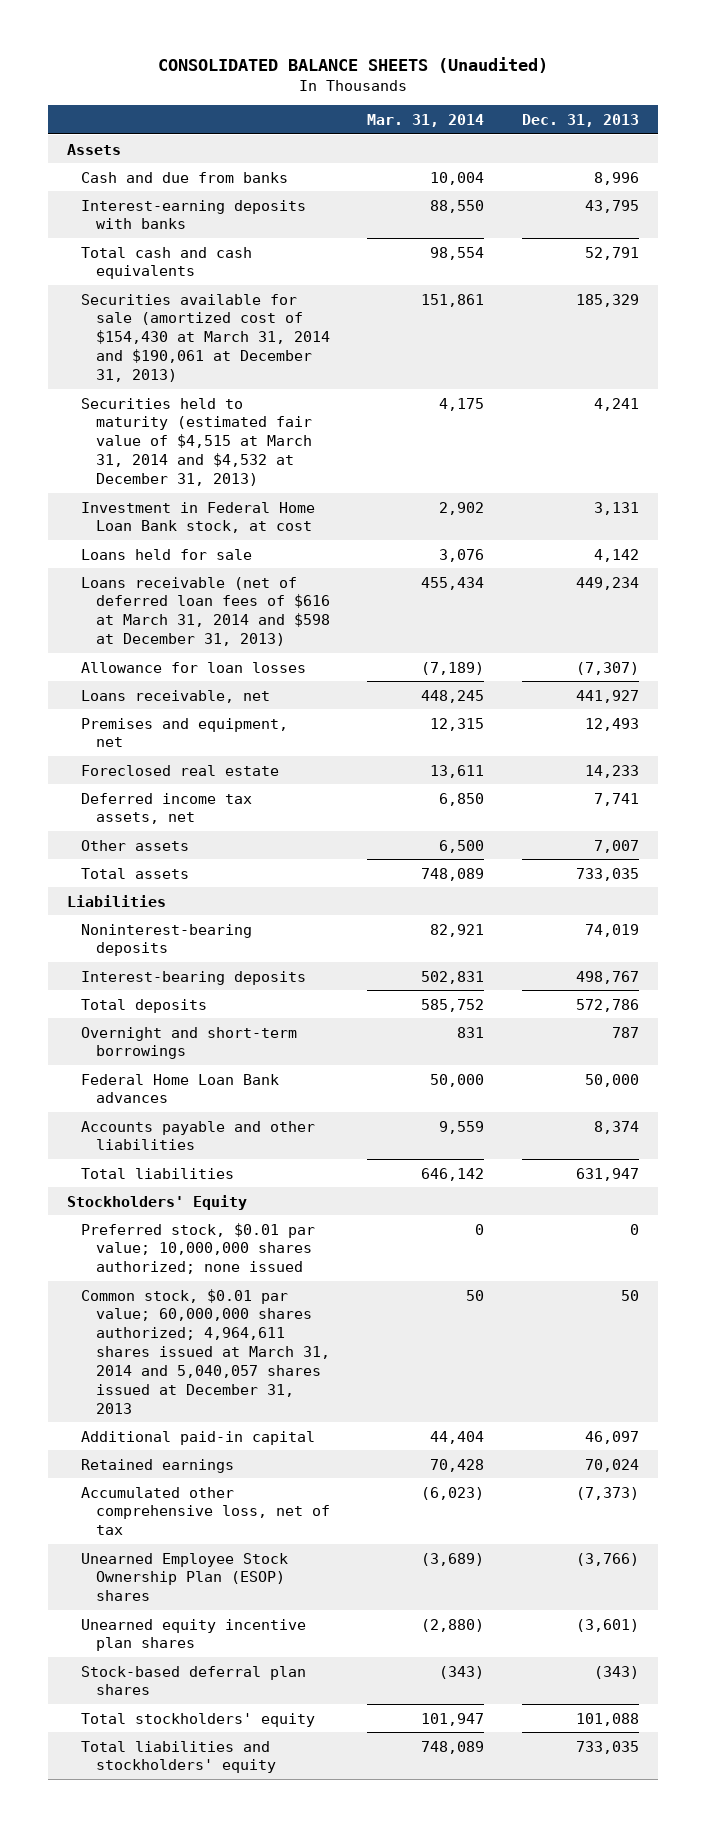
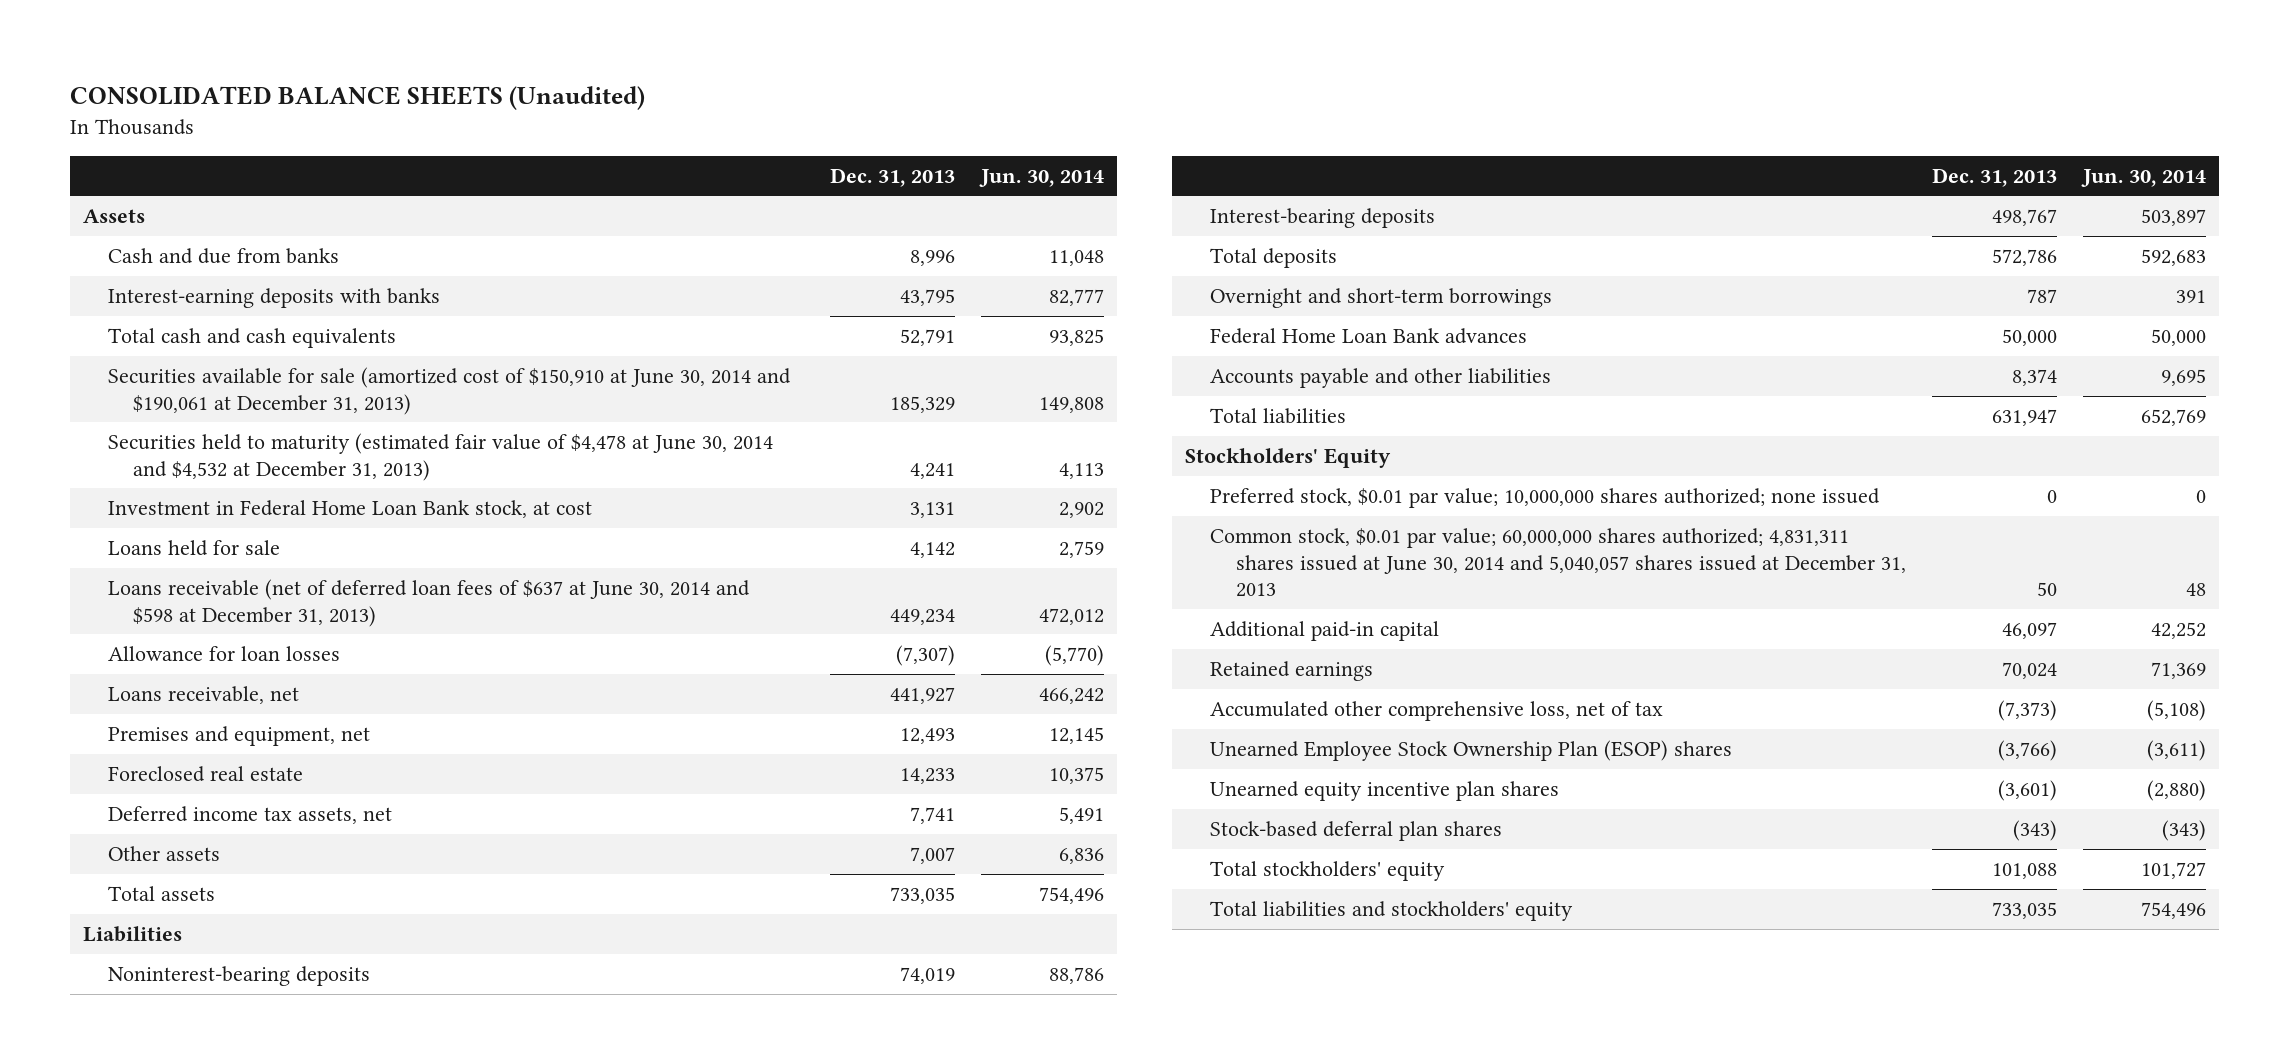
[367,113,485,127] Mar. 31, 2014 -> none
none -> [978,168,1104,187] Jun. 30, 2014
[81,293,330,382] Securities available for sale (amortized cost of $154,430 at March 31, 2014 and $190,061 at December 31, 2013) -> [108,366,792,415] Securities available for sale (amortized cost of $150,910 at June 30, 2014 and $190,061 at December 31, 2013)
[81,397,312,486] Securities held to maturity (estimated fair value of $4,515 at March 31, 2014 and $4,532 at December 31, 2013) -> [108,432,774,481] Securities held to maturity (estimated fair value of $4,478 at June 30, 2014 and $4,532 at December 31, 2013)
[81,576,330,647] Loans receivable (net of deferred loan fees of $616 at March 31, 2014 and $598 at December 31, 2013) -> [108,578,751,627] Loans receivable (net of deferred loan fees of $637 at June 30, 2014 and $598 at December 31, 2013)
[81,1288,330,1414] Common stock, $0.01 par value; 60,000,000 shares authorized; 4,964,611 shares issued at March 31, 2014 and 5,040,057 shares issued at December 31, 2013 -> [1210,527,1906,598] Common stock, $0.01 par value; 60,000,000 shares authorized; 4,831,311 shares issued at June 30, 2014 and 5,040,057 shares issued at December 31, 2013

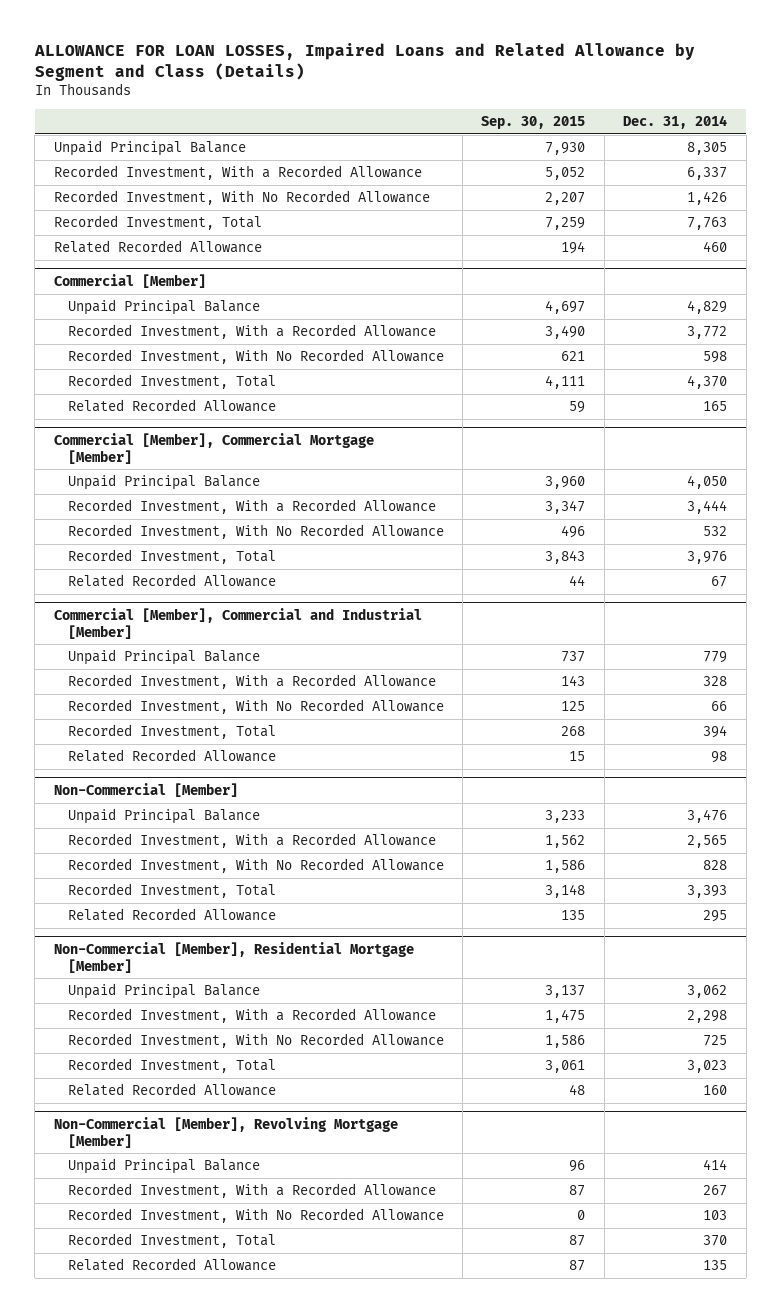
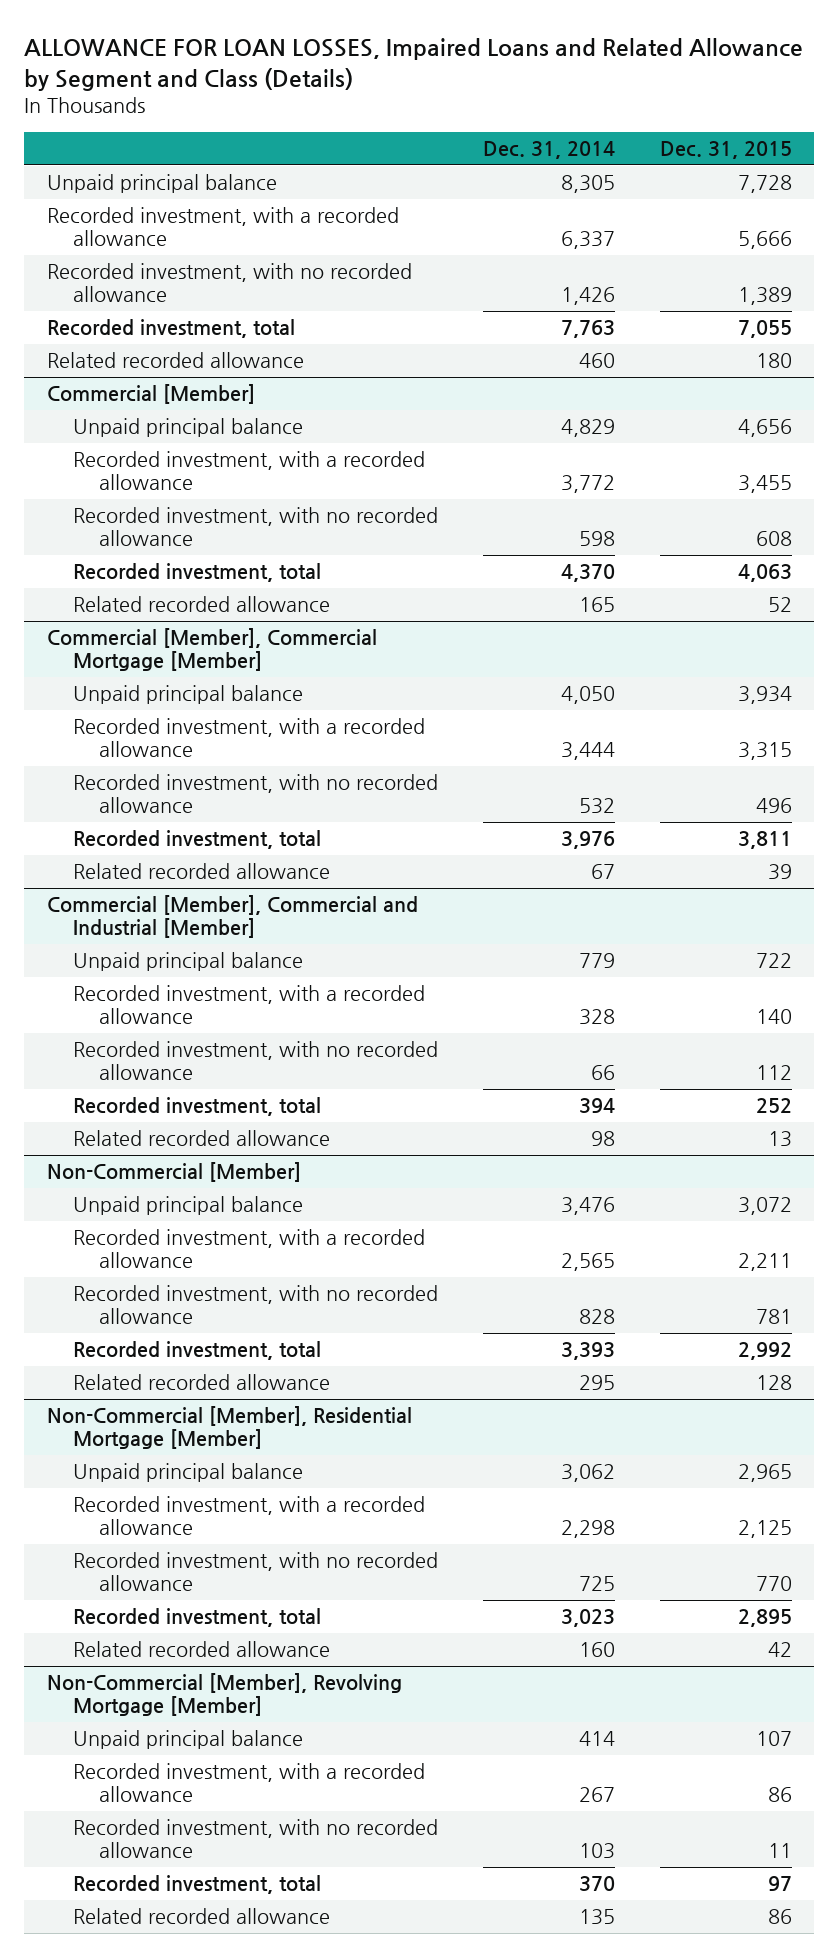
[481,115,586,129] Sep. 30, 2015 -> none
none -> [659,141,792,160] Dec. 31, 2015
[53,140,246,157] Unpaid Principal Balance -> [46,174,277,194] Unpaid principal balance
[53,165,422,181] Recorded Investment, With a Recorded Allowance -> [46,207,399,247] Recorded investment, with a recorded allowance
[53,190,430,206] Recorded Investment, With No Recorded Allowance -> [46,263,412,303] Recorded investment, with no recorded allowance
[53,215,262,231] Recorded Investment, Total -> [46,319,295,339] Recorded investment, total
[53,240,262,254] Related Recorded Allowance -> [46,352,304,369] Related recorded allowance
[67,299,260,316] Unpaid Principal Balance -> [72,418,303,438] Unpaid principal balance
[67,324,436,340] Recorded Investment, With a Recorded Allowance -> [72,451,425,491] Recorded investment, with a recorded allowance
[67,349,444,365] Recorded Investment, With No Recorded Allowance -> [72,507,438,547] Recorded investment, with no recorded allowance
[67,374,276,390] Recorded Investment, Total -> [72,563,321,583] Recorded investment, total
[67,399,276,413] Related Recorded Allowance -> [72,596,330,613] Related recorded allowance
[67,474,260,491] Unpaid Principal Balance -> [72,685,303,705] Unpaid principal balance
[67,499,436,515] Recorded Investment, With a Recorded Allowance -> [72,718,425,758] Recorded investment, with a recorded allowance
[67,524,444,540] Recorded Investment, With No Recorded Allowance -> [72,774,438,814] Recorded investment, with no recorded allowance
[67,549,276,565] Recorded Investment, Total -> [72,830,321,850] Recorded investment, total
[67,574,276,588] Related Recorded Allowance -> [72,863,330,880] Related recorded allowance
[67,649,260,666] Unpaid Principal Balance -> [72,952,303,972] Unpaid principal balance
[67,674,436,690] Recorded Investment, With a Recorded Allowance -> [72,985,425,1025] Recorded investment, with a recorded allowance
[67,699,444,715] Recorded Investment, With No Recorded Allowance -> [72,1041,438,1081] Recorded investment, with no recorded allowance
[67,724,276,740] Recorded Investment, Total -> [72,1097,321,1117] Recorded investment, total
[67,749,276,763] Related Recorded Allowance -> [72,1130,330,1147] Related recorded allowance
[67,808,260,825] Unpaid Principal Balance -> [72,1196,303,1216] Unpaid principal balance
[67,833,436,849] Recorded Investment, With a Recorded Allowance -> [72,1229,425,1269] Recorded investment, with a recorded allowance
[67,858,444,874] Recorded Investment, With No Recorded Allowance -> [72,1285,438,1325] Recorded investment, with no recorded allowance
[67,883,276,899] Recorded Investment, Total -> [72,1341,321,1361] Recorded investment, total
[67,908,276,922] Related Recorded Allowance -> [72,1374,330,1391] Related recorded allowance
[67,983,260,1000] Unpaid Principal Balance -> [72,1463,303,1483] Unpaid principal balance
[67,1008,436,1024] Recorded Investment, With a Recorded Allowance -> [72,1496,425,1536] Recorded investment, with a recorded allowance
[67,1033,444,1049] Recorded Investment, With No Recorded Allowance -> [72,1552,438,1592] Recorded investment, with no recorded allowance
[67,1058,276,1074] Recorded Investment, Total -> [72,1608,321,1628] Recorded investment, total
[67,1083,276,1097] Related Recorded Allowance -> [72,1641,330,1658] Related recorded allowance
[67,1158,260,1175] Unpaid Principal Balance -> [72,1730,303,1750] Unpaid principal balance
[67,1183,436,1199] Recorded Investment, With a Recorded Allowance -> [72,1763,425,1803] Recorded investment, with a recorded allowance
[67,1208,444,1224] Recorded Investment, With No Recorded Allowance -> [72,1819,438,1859] Recorded investment, with no recorded allowance
[67,1233,276,1249] Recorded Investment, Total -> [72,1875,321,1895] Recorded investment, total
[67,1258,276,1272] Related Recorded Allowance -> [72,1908,330,1925] Related recorded allowance

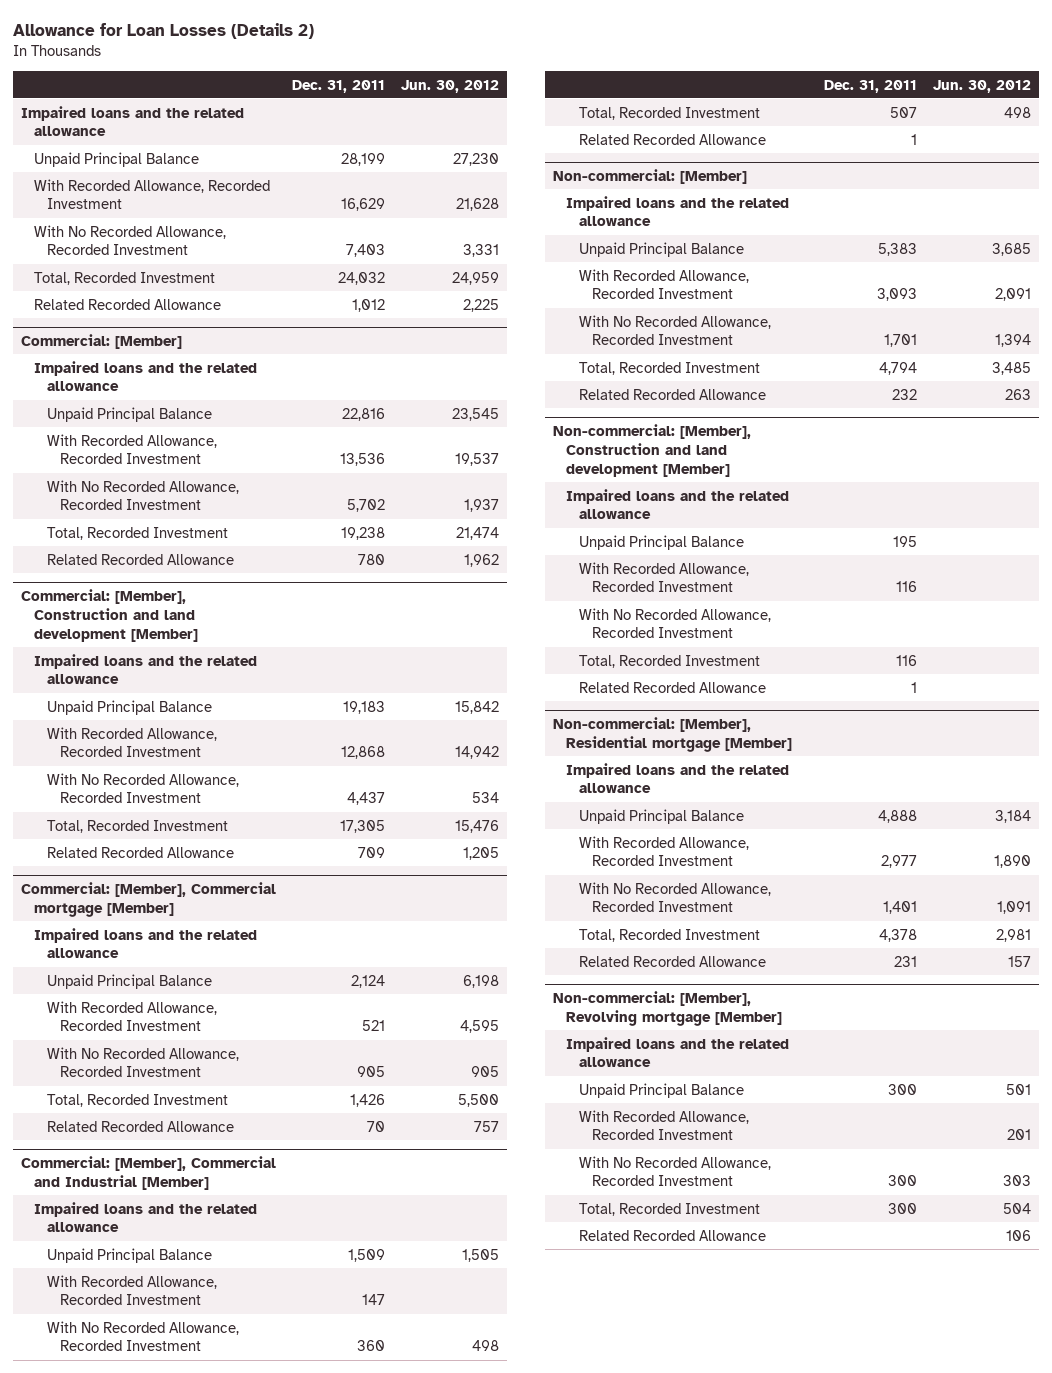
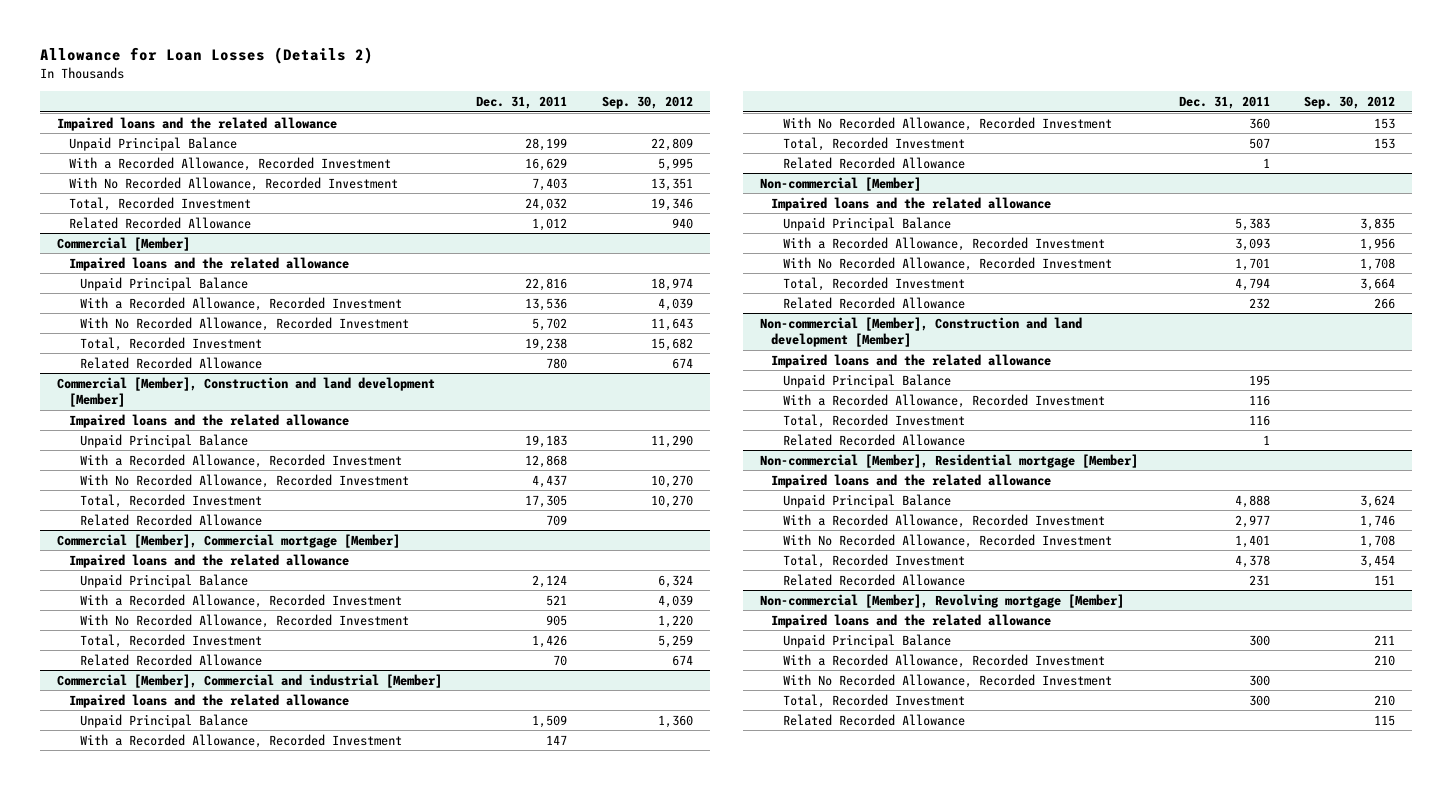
[401,79,500,93] Jun. 30, 2012 -> none
none -> [601,96,693,110] Sep. 30, 2012
[33,178,270,210] With Recorded Allowance, Recorded Investment -> [68,156,391,171] With a Recorded Allowance, Recorded Investment
[20,333,182,349] Commercial: [Member] -> [57,236,191,251] Commercial [Member]
[46,433,217,465] With Recorded Allowance, Recorded Investment -> [80,296,403,311] With a Recorded Allowance, Recorded Investment
[20,588,198,642] Commercial: [Member], Construction and land development [Member] -> [57,376,436,407] Commercial [Member], Construction and land development [Member]
[46,726,217,758] With Recorded Allowance, Recorded Investment -> [80,453,403,468] With a Recorded Allowance, Recorded Investment
[20,881,276,917] Commercial: [Member], Commercial mortgage [Member] -> [57,533,401,548] Commercial [Member], Commercial mortgage [Member]
[46,1000,217,1032] With Recorded Allowance, Recorded Investment -> [80,593,403,608] With a Recorded Allowance, Recorded Investment
[20,1155,276,1190] Commercial: [Member], Commercial and Industrial [Member] -> [57,673,443,688] Commercial [Member], Commercial and industrial [Member]
[46,1274,217,1306] With Recorded Allowance, Recorded Investment -> [80,733,403,748] With a Recorded Allowance, Recorded Investment
[552,168,747,184] Non-commercial: [Member] -> [759,176,921,191] Non-commercial [Member]
[578,268,749,300] With Recorded Allowance, Recorded Investment -> [782,236,1105,251] With a Recorded Allowance, Recorded Investment
[552,423,751,477] Non-commercial: [Member], Construction and land development [Member] -> [759,316,1082,347] Non-commercial [Member], Construction and land development [Member]
[578,607,771,639] With No Recorded Allowance, Recorded Investment -> none
[578,561,749,593] With Recorded Allowance, Recorded Investment -> [782,393,1105,408] With a Recorded Allowance, Recorded Investment
[552,716,792,752] Non-commercial: [Member], Residential mortgage [Member] -> [759,453,1138,468] Non-commercial [Member], Residential mortgage [Member]
[578,835,749,867] With Recorded Allowance, Recorded Investment -> [782,513,1105,528] With a Recorded Allowance, Recorded Investment
[552,990,782,1026] Non-commercial: [Member], Revolving mortgage [Member] -> [759,593,1124,608] Non-commercial [Member], Revolving mortgage [Member]
[578,1109,749,1141] With Recorded Allowance, Recorded Investment -> [782,653,1105,668] With a Recorded Allowance, Recorded Investment

